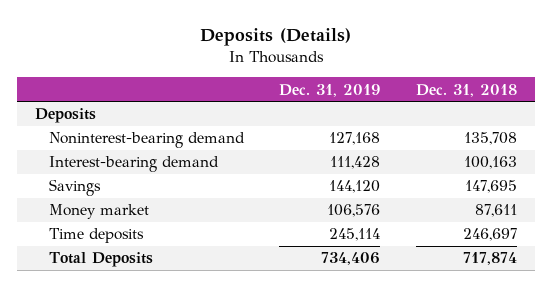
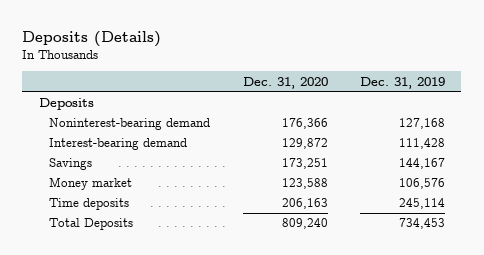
[416,83,518,97] Dec. 31, 2018 -> none
none -> [242,76,328,89] Dec. 31, 2020
[329,180,381,194] 144,120 -> [398,158,445,170] 144,167
[321,252,381,266] 734,406 -> [398,218,445,230] 734,453

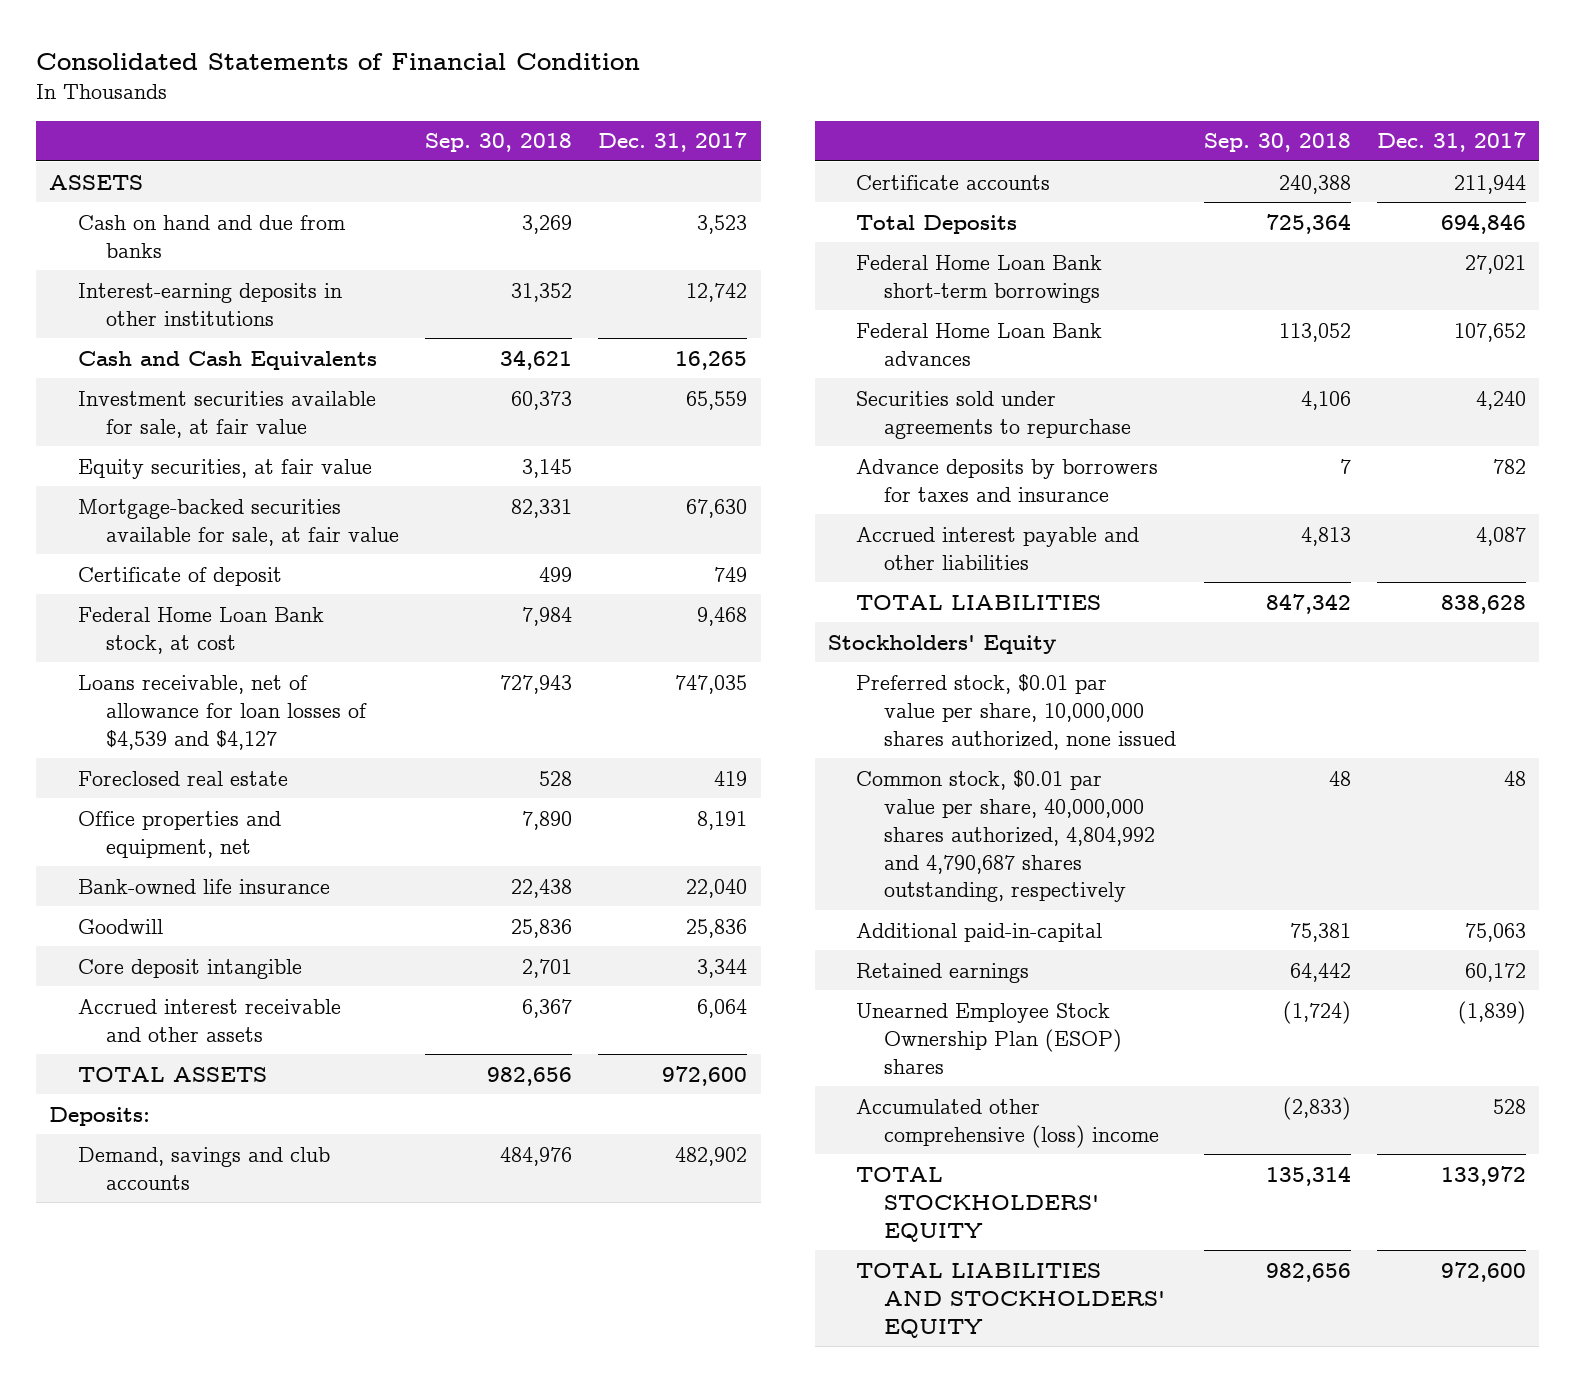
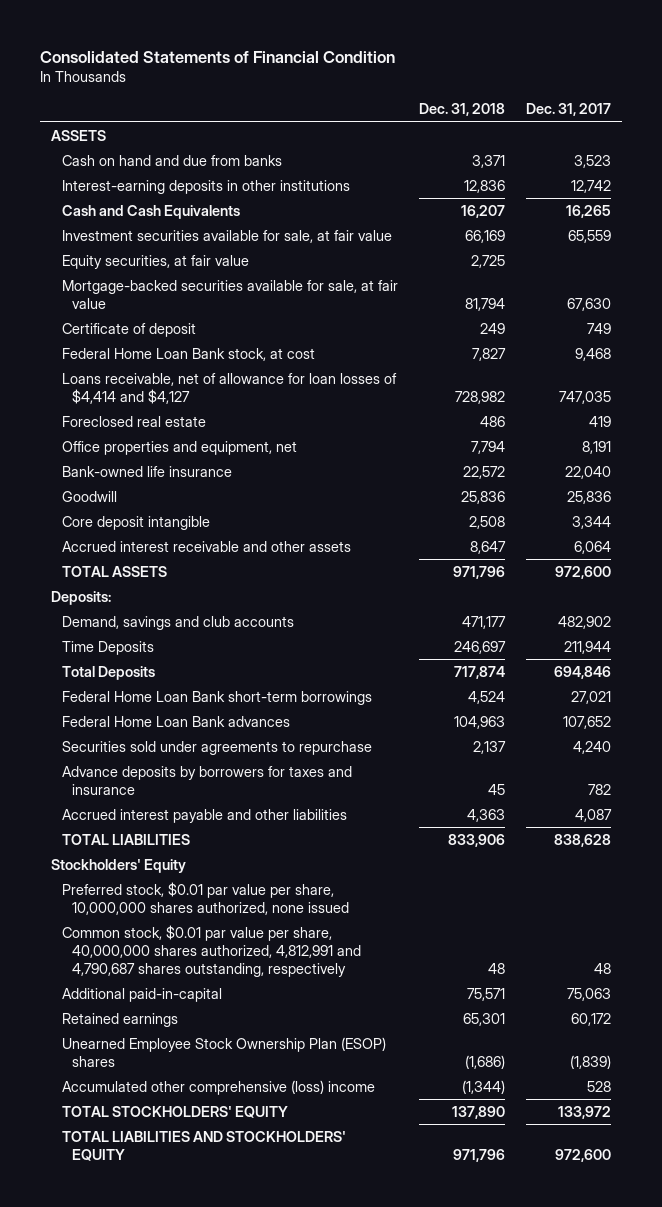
[425,133,573,153] Sep. 30, 2018 -> none
none -> [418,103,505,117] Dec. 31, 2018
[77,674,367,750] Loans receivable, net of allowance for loan losses of $4,539 and $4,127 -> [61,372,397,404] Loans receivable, net of allowance for loan losses of $4,414 and $4,127
[856,174,1051,190] Certificate accounts -> [61,640,154,655] Time Deposits
[856,769,1156,903] Common stock, $0.01 par value per share, 40,000,000 shares authorized, 4,804,992 and 4,790,687 shares outstanding, respectively -> [61,924,362,978] Common stock, $0.01 par value per share, 40,000,000 shares authorized, 4,812,991 and 4,790,687 shares outstanding, respectively

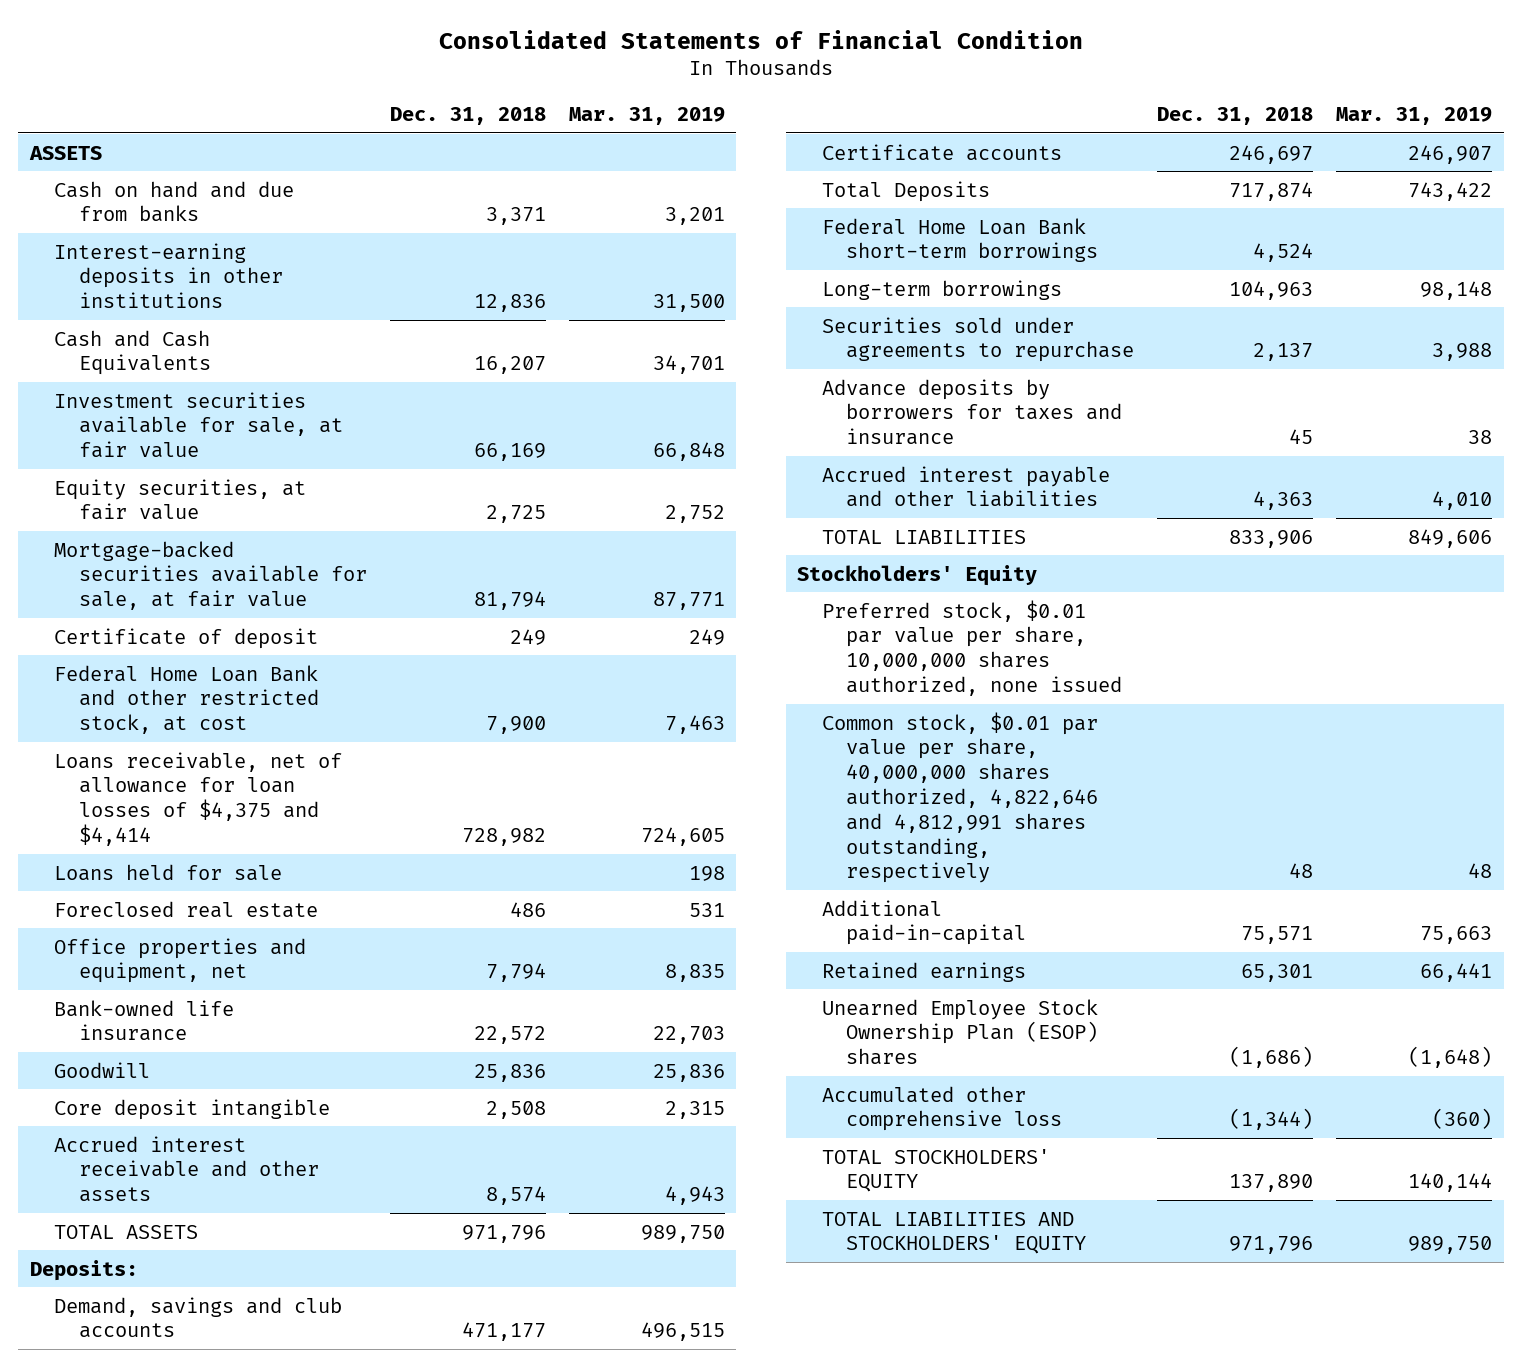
[526,103,612,117] Dec. 31, 2017 -> none
none -> [568,106,725,125] Mar. 31, 2019
[61,347,315,361] Federal Home Loan Bank stock, at cost -> [54,664,319,735] Federal Home Loan Bank and other restricted stock, at cost
[471,347,506,361] 7,827 -> [485,716,546,735] 7,900
[61,372,397,404] Loans receivable, net of allowance for loan losses of $4,414 and $4,127 -> [54,751,343,846] Loans receivable, net of allowance for loan losses of $4,375 and $4,414
none -> [54,863,283,881] Loans held for sale
[469,540,506,554] 8,647 -> [485,1186,546,1206] 8,574
[61,640,154,655] Time Deposits -> [821,143,1062,161] Certificate accounts
[61,715,290,727] Federal Home Loan Bank advances -> [821,279,1062,300] Long-term borrowings
[61,924,362,978] Common stock, $0.01 par value per share, 40,000,000 shares authorized, 4,812,991 and 4,790,687 shares outstanding, respectively -> [821,711,1099,884] Common stock, $0.01 par value per share, 40,000,000 shares authorized, 4,822,646 and 4,812,991 shares outstanding, respectively
[61,1079,375,1095] Accumulated other comprehensive (loss) income -> [821,1085,1063,1132] Accumulated other comprehensive loss

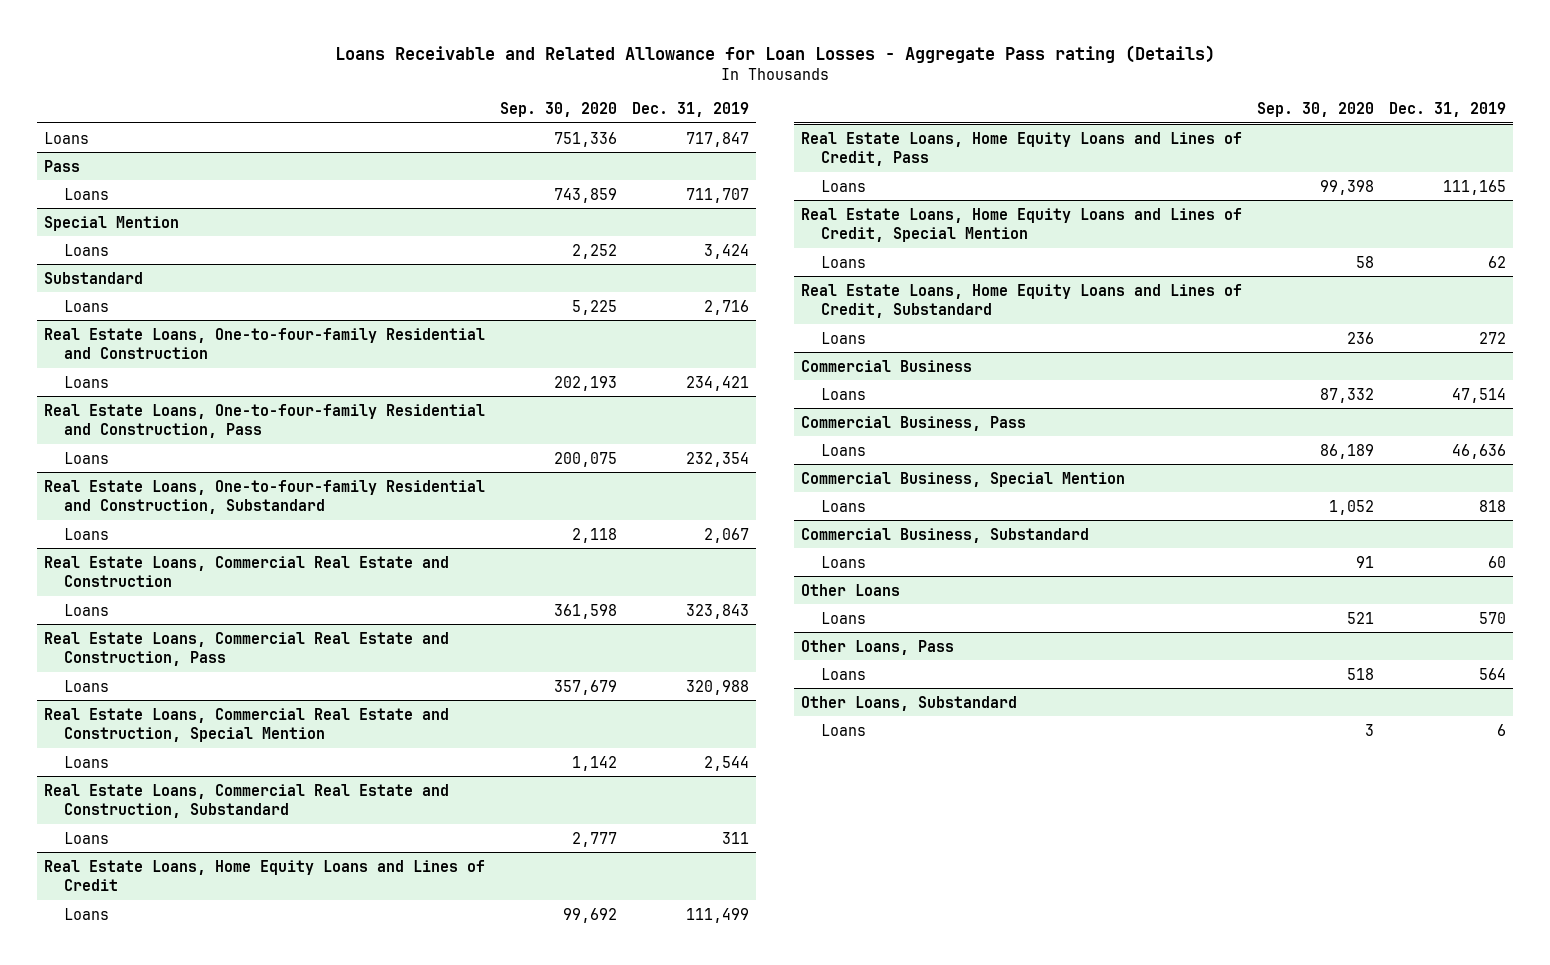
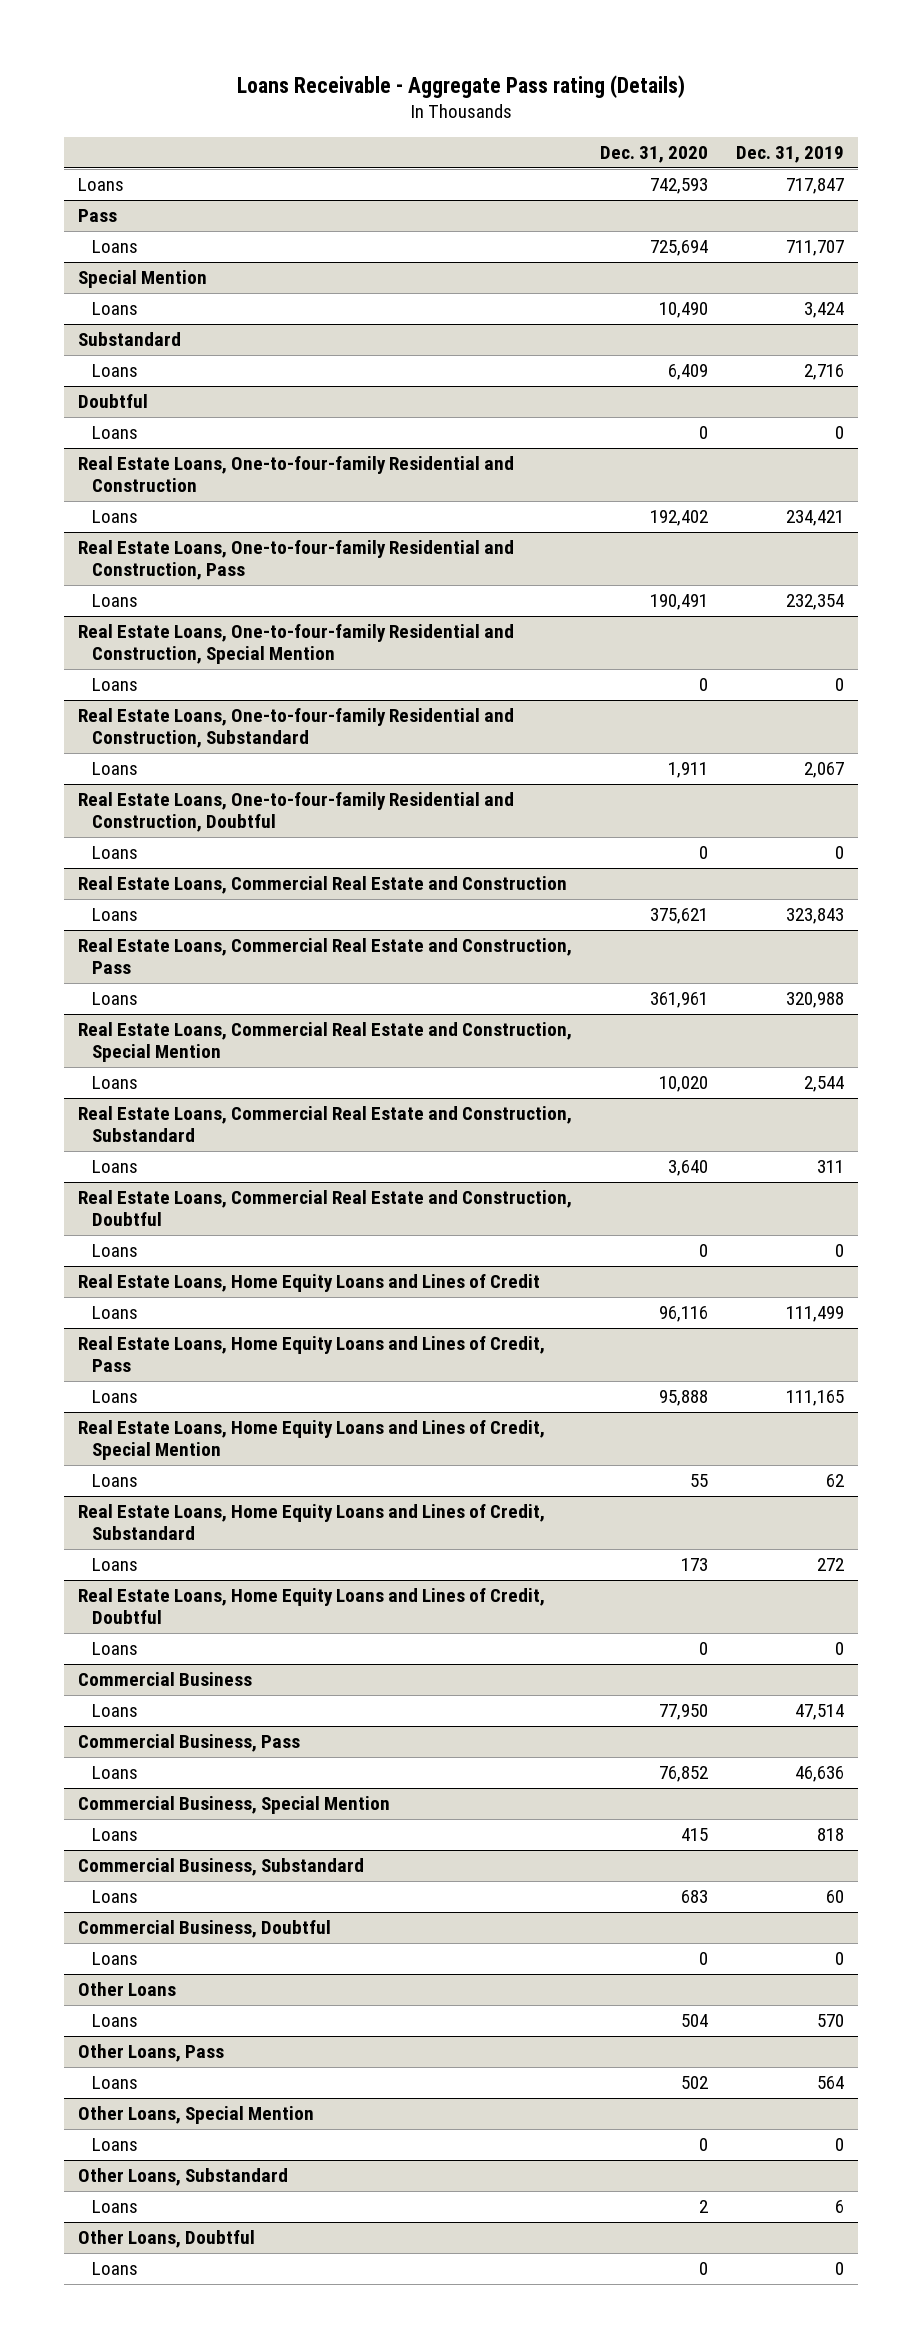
[334,44,1215,63] Loans Receivable and Related Allowance for Loan Losses - Aggregate Pass rating (Details) -> [236,74,685,98] Loans Receivable - Aggregate Pass rating (Details)
[499,102,617,118] Sep. 30, 2020 -> none
none -> [599,146,708,164] Dec. 31, 2020
none -> [77,394,148,409] Doubtful
none -> [92,426,139,440] Loans
none -> [77,624,514,665] Real Estate Loans, One-to-four-family Residential and Construction, Special Mention
none -> [92,678,139,692] Loans
none -> [77,792,514,833] Real Estate Loans, One-to-four-family Residential and Construction, Doubtful
none -> [92,846,139,860] Loans
none -> [77,1190,572,1227] Real Estate Loans, Commercial Real Estate and Construction, Doubtful
none -> [92,1244,139,1258] Loans
none -> [77,1588,545,1625] Real Estate Loans, Home Equity Loans and Lines of Credit, Doubtful
none -> [92,1642,139,1656] Loans
none -> [77,1920,331,1939] Commercial Business, Doubtful
none -> [92,1952,139,1966] Loans
none -> [77,2106,314,2125] Other Loans, Special Mention
none -> [92,2138,139,2152] Loans
none -> [77,2230,255,2249] Other Loans, Doubtful
none -> [92,2262,139,2276] Loans

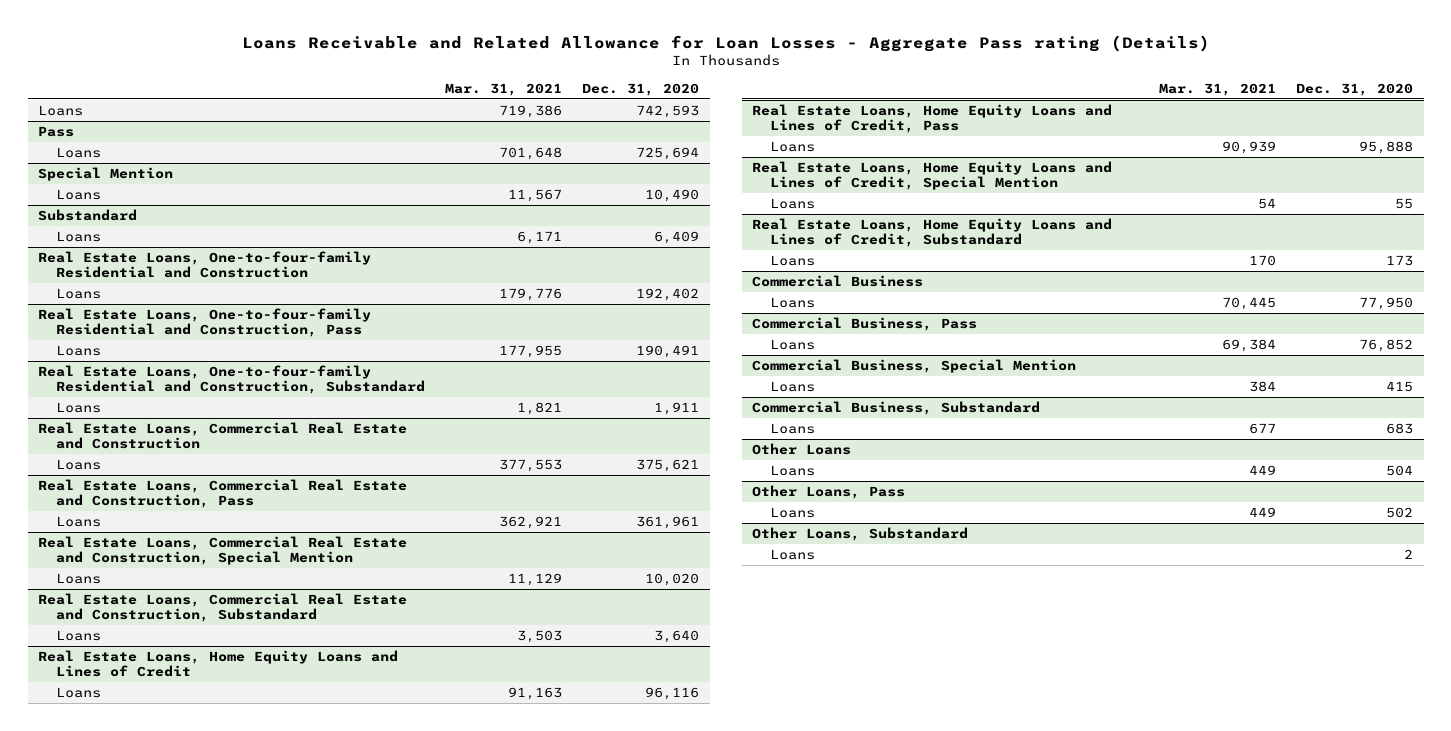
[236,74,685,98] Loans Receivable - Aggregate Pass rating (Details) -> [241,34,1210,52] Loans Receivable and Related Allowance for Loan Losses - Aggregate Pass rating (Details)
[735,146,844,164] Dec. 31, 2019 -> none
none -> [445,82,563,96] Mar. 31, 2021
[77,394,148,409] Doubtful -> none
[92,426,139,440] Loans -> none
[77,624,514,665] Real Estate Loans, One-to-four-family Residential and Construction, Special Mention -> none
[92,678,139,692] Loans -> none
[77,792,514,833] Real Estate Loans, One-to-four-family Residential and Construction, Doubtful -> none
[92,846,139,860] Loans -> none
[77,1190,572,1227] Real Estate Loans, Commercial Real Estate and Construction, Doubtful -> none
[92,1244,139,1258] Loans -> none
[77,1588,545,1625] Real Estate Loans, Home Equity Loans and Lines of Credit, Doubtful -> none
[92,1642,139,1656] Loans -> none
[77,1920,331,1939] Commercial Business, Doubtful -> none
[92,1952,139,1966] Loans -> none
[77,2106,314,2125] Other Loans, Special Mention -> none
[92,2138,139,2152] Loans -> none
[77,2230,255,2249] Other Loans, Doubtful -> none
[92,2262,139,2276] Loans -> none

